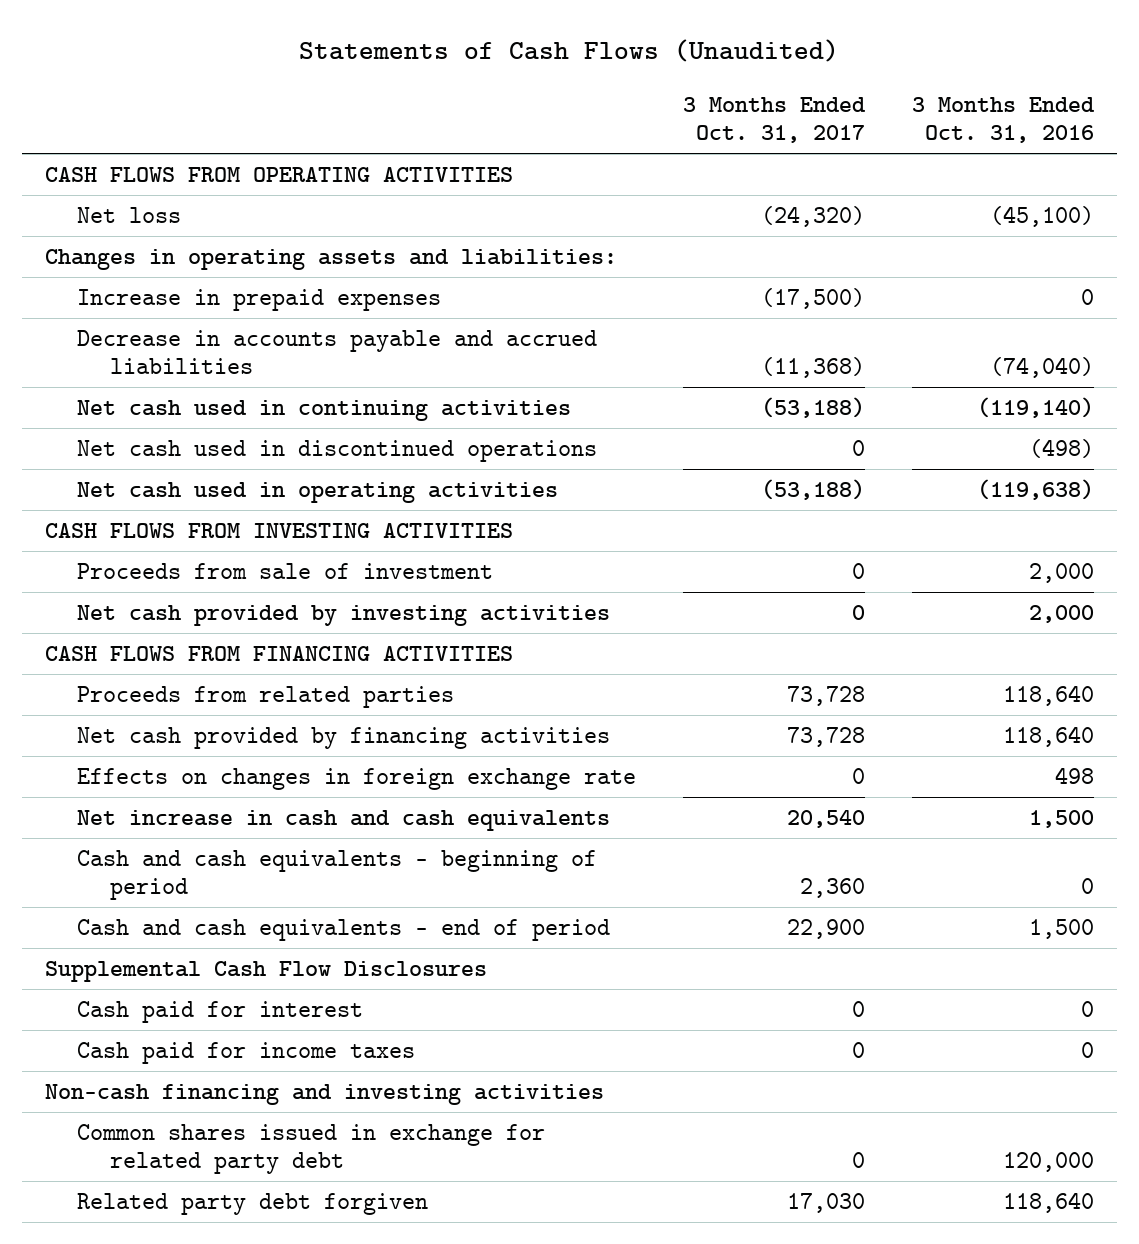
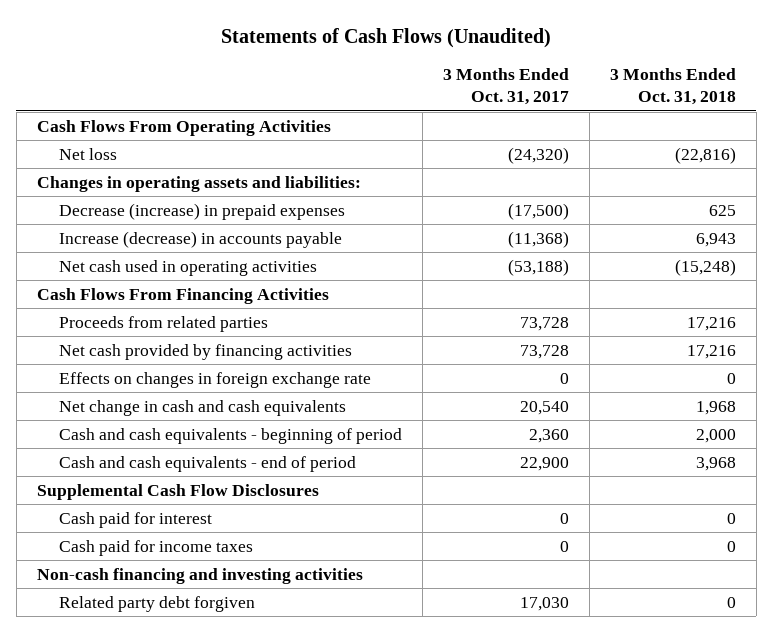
[911,96,1095,144] 3 Months Ended Oct. 31, 2016 -> none
none -> [609,68,736,106] 3 Months Ended Oct. 31, 2018
[45,166,514,182] CASH FLOWS FROM OPERATING ACTIVITIES -> [36,119,331,136] Cash Flows From Operating Activities
[77,399,572,421] Net cash used in continuing activities -> none
[77,439,598,462] Net cash used in discontinued operations -> none
[77,288,442,311] Increase in prepaid expenses -> [58,202,345,220] Decrease (increase) in prepaid expenses
[77,329,598,375] Decrease in accounts payable and accrued liabilities -> [58,230,342,248] Increase (decrease) in accounts payable
[45,522,514,538] CASH FLOWS FROM INVESTING ACTIVITIES -> none
[77,562,494,579] Proceeds from sale of investment -> none
[77,604,611,626] Net cash provided by investing activities -> none
[45,645,514,661] CASH FLOWS FROM FINANCING ACTIVITIES -> [36,287,329,304] Cash Flows From Financing Activities
[77,809,611,831] Net increase in cash and cash equivalents -> [58,399,346,416] Net change in cash and cash equivalents
[77,1123,546,1175] Common shares issued in exchange for related party debt -> none

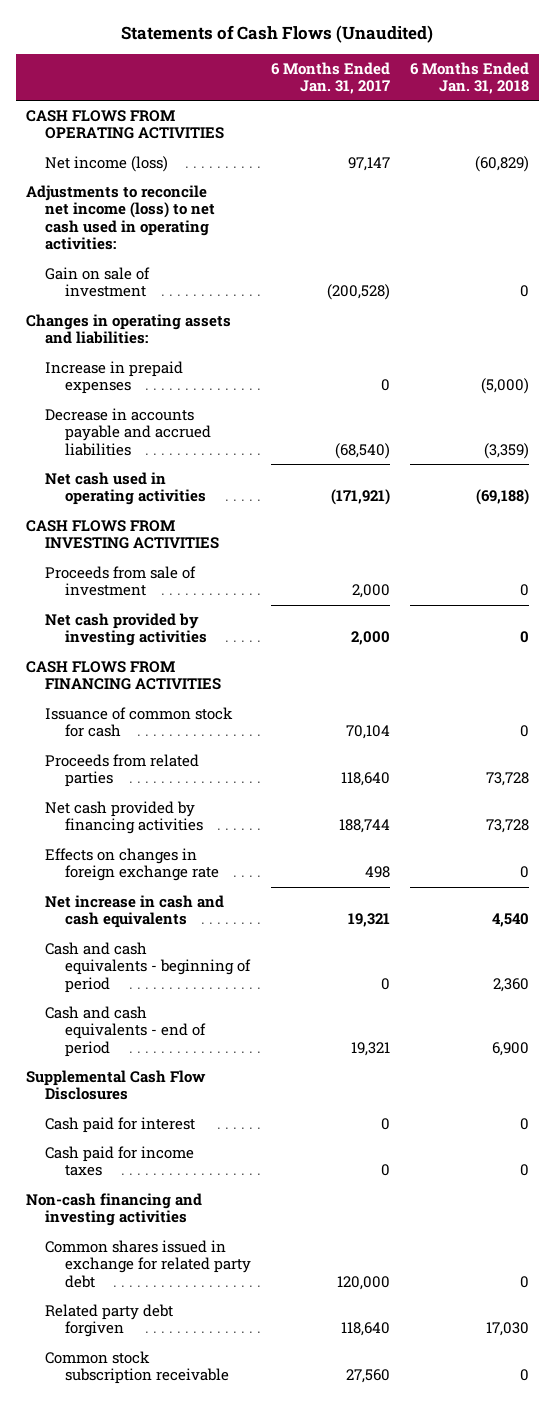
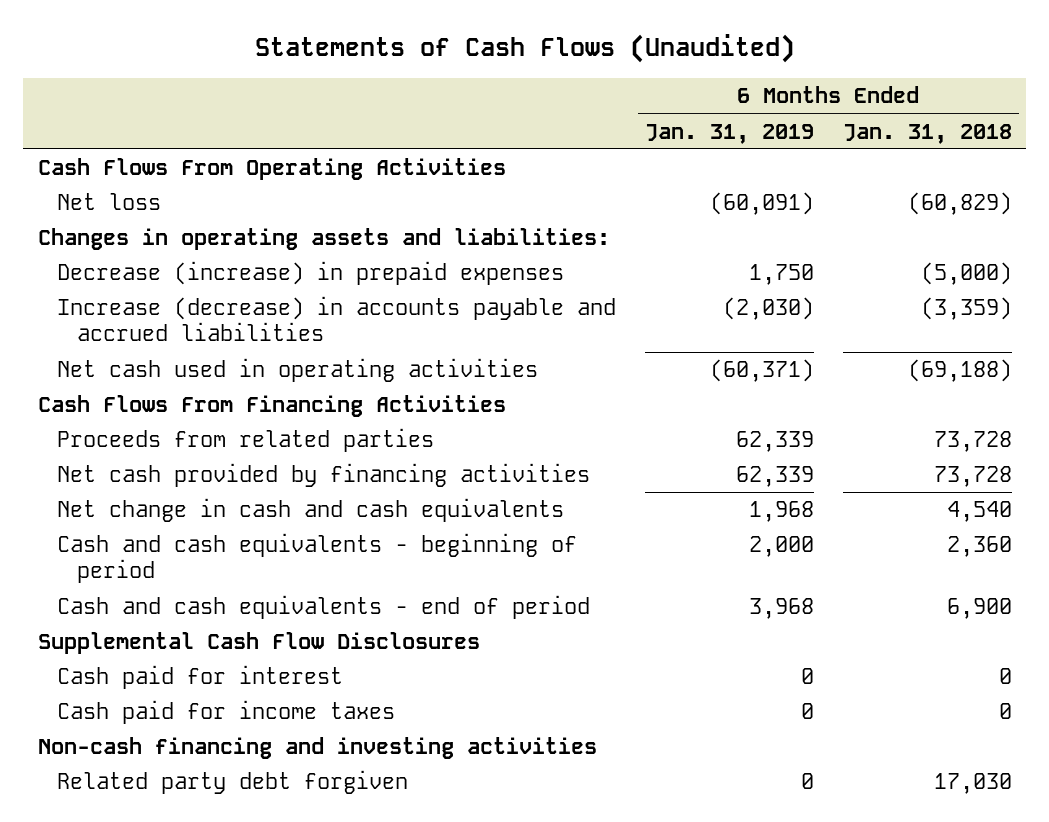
[270,61,390,95] 6 Months Ended Jan. 31, 2017 -> none
none -> [644,123,814,144] Jan. 31, 2019
[25,184,216,251] Adjustments to reconcile net income (loss) to net cash used in operating activities: -> none
[45,266,151,298] Gain on sale of investment -> none
[25,109,225,140] CASH FLOWS FROM OPERATING ACTIVITIES -> [37,158,506,181] Cash Flows From Operating Activities
[45,155,169,172] Net income (loss) -> [57,193,162,211] Net loss
[45,360,184,395] Increase in prepaid expenses -> [57,261,565,286] Decrease (increase) in prepaid expenses
[45,407,211,456] Decrease in accounts payable and accrued liabilities -> [57,296,617,342] Increase (decrease) in accounts payable and accrued liabilities
[25,519,220,550] CASH FLOWS FROM INVESTING ACTIVITIES -> none
[45,565,197,597] Proceeds from sale of investment -> none
[45,612,207,647] Net cash provided by investing activities -> none
[45,706,234,738] Issuance of common stock for cash -> none
[25,660,222,691] CASH FLOWS FROM FINANCING ACTIVITIES -> [37,395,506,418] Cash Flows From Financing Activities
[45,847,219,882] Effects on changes in foreign exchange rate -> none
[45,894,225,929] Net increase in cash and cash equivalents -> [57,498,565,523] Net change in cash and cash equivalents
[45,1239,251,1288] Common shares issued in exchange for related party debt -> none
[45,1350,229,1385] Common stock subscription receivable -> none

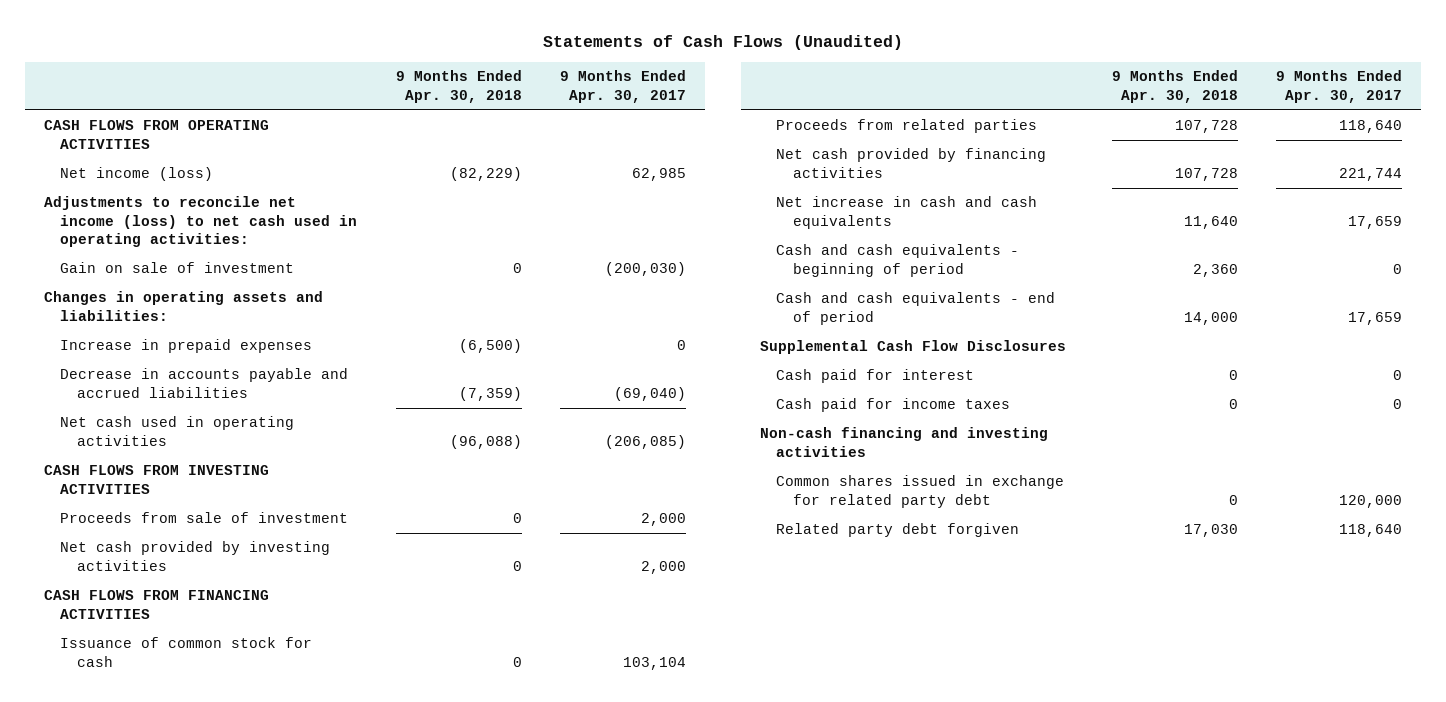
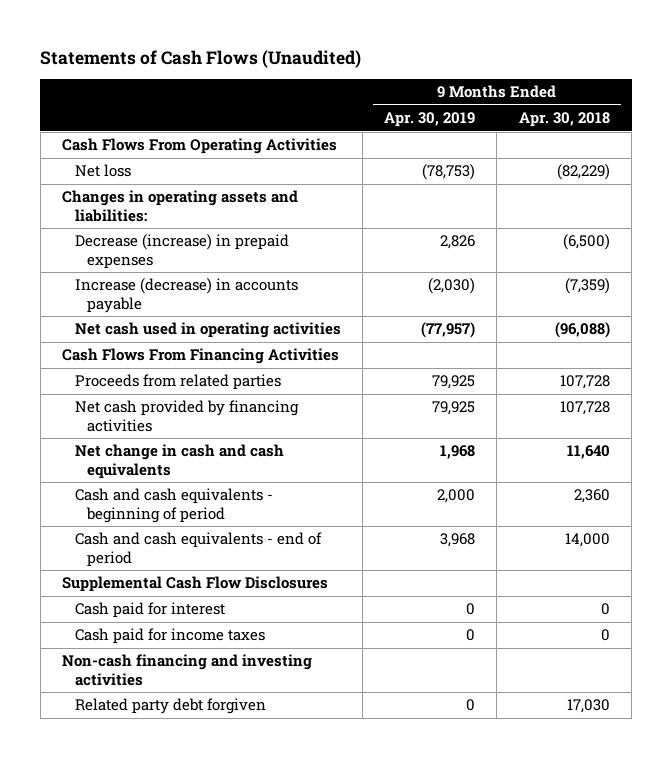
[559,70,686,103] 9 Months Ended Apr. 30, 2017 -> none
none -> [384,112,476,128] Apr. 30, 2019
[44,196,358,248] Adjustments to reconcile net income (loss) to net cash used in operating activities: -> none
[60,262,295,274] Gain on sale of investment -> none
[44,120,270,149] CASH FLOWS FROM OPERATING ACTIVITIES -> [61,138,337,155] Cash Flows From Operating Activities
[60,167,214,182] Net income (loss) -> [74,164,131,178] Net loss
[60,339,313,354] Increase in prepaid expenses -> [74,234,289,269] Decrease (increase) in prepaid expenses
[60,368,349,398] Decrease in accounts payable and accrued liabilities -> [74,278,298,313] Increase (decrease) in accounts payable
[44,465,270,494] CASH FLOWS FROM INVESTING ACTIVITIES -> none
[60,512,349,524] Proceeds from sale of investment -> none
[60,541,331,571] Net cash provided by investing activities -> none
[60,637,313,667] Issuance of common stock for cash -> none
[44,590,270,619] CASH FLOWS FROM FINANCING ACTIVITIES -> [61,348,339,365] Cash Flows From Financing Activities
[776,196,1038,229] Net increase in cash and cash equivalents -> [74,444,284,479] Net change in cash and cash equivalents
[776,475,1065,508] Common shares issued in exchange for related party debt -> none

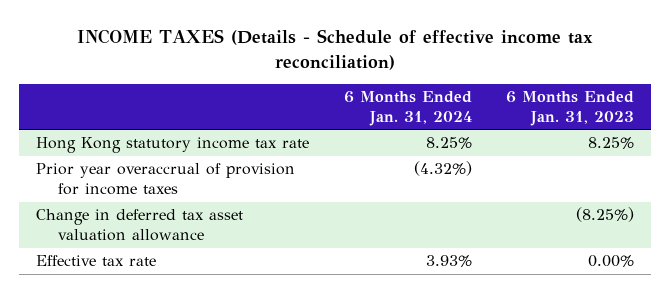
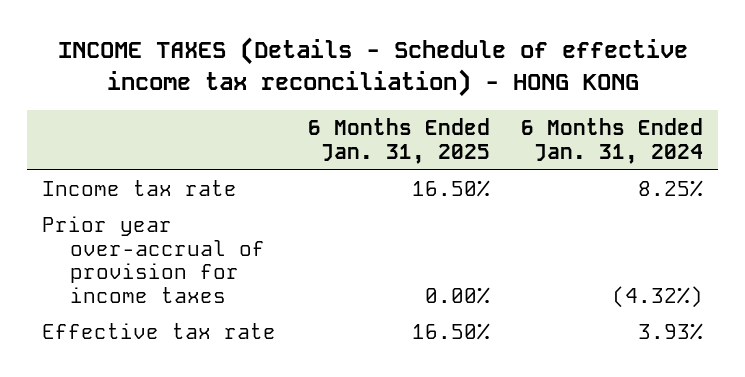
[77,29,594,70] INCOME TAXES (Details - Schedule of effective income tax reconciliation) -> [57,37,688,97] INCOME TAXES (Details - Schedule of effective income tax reconciliation) - HONG KONG
[506,91,635,126] 6 Months Ended Jan. 31, 2023 -> none
none -> [307,118,490,164] 6 Months Ended Jan. 31, 2025
[36,209,244,242] Change in deferred tax asset valuation allowance -> none
[36,137,310,154] Hong Kong statutory income tax rate -> [42,180,238,197] Income tax rate
[36,163,296,196] Prior year overaccrual of provision for income taxes -> [42,216,266,304] Prior year over-accrual of provision for income taxes

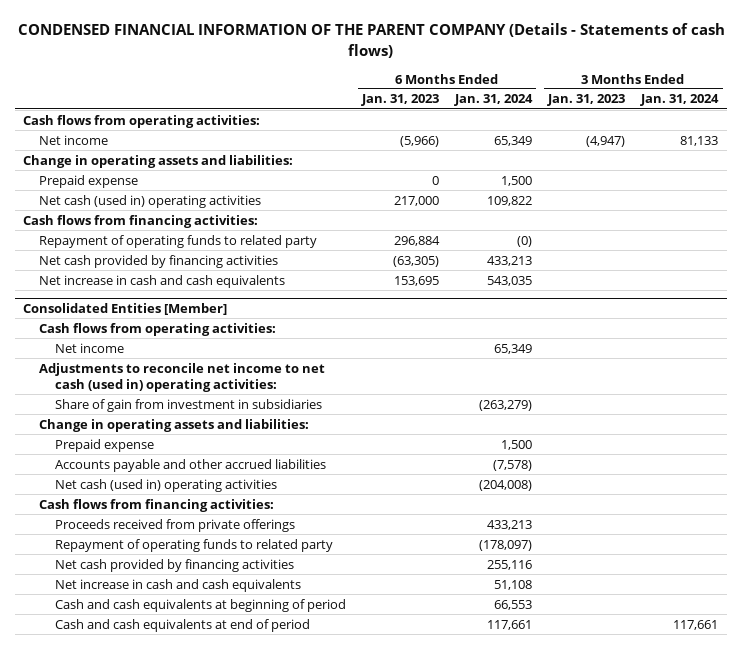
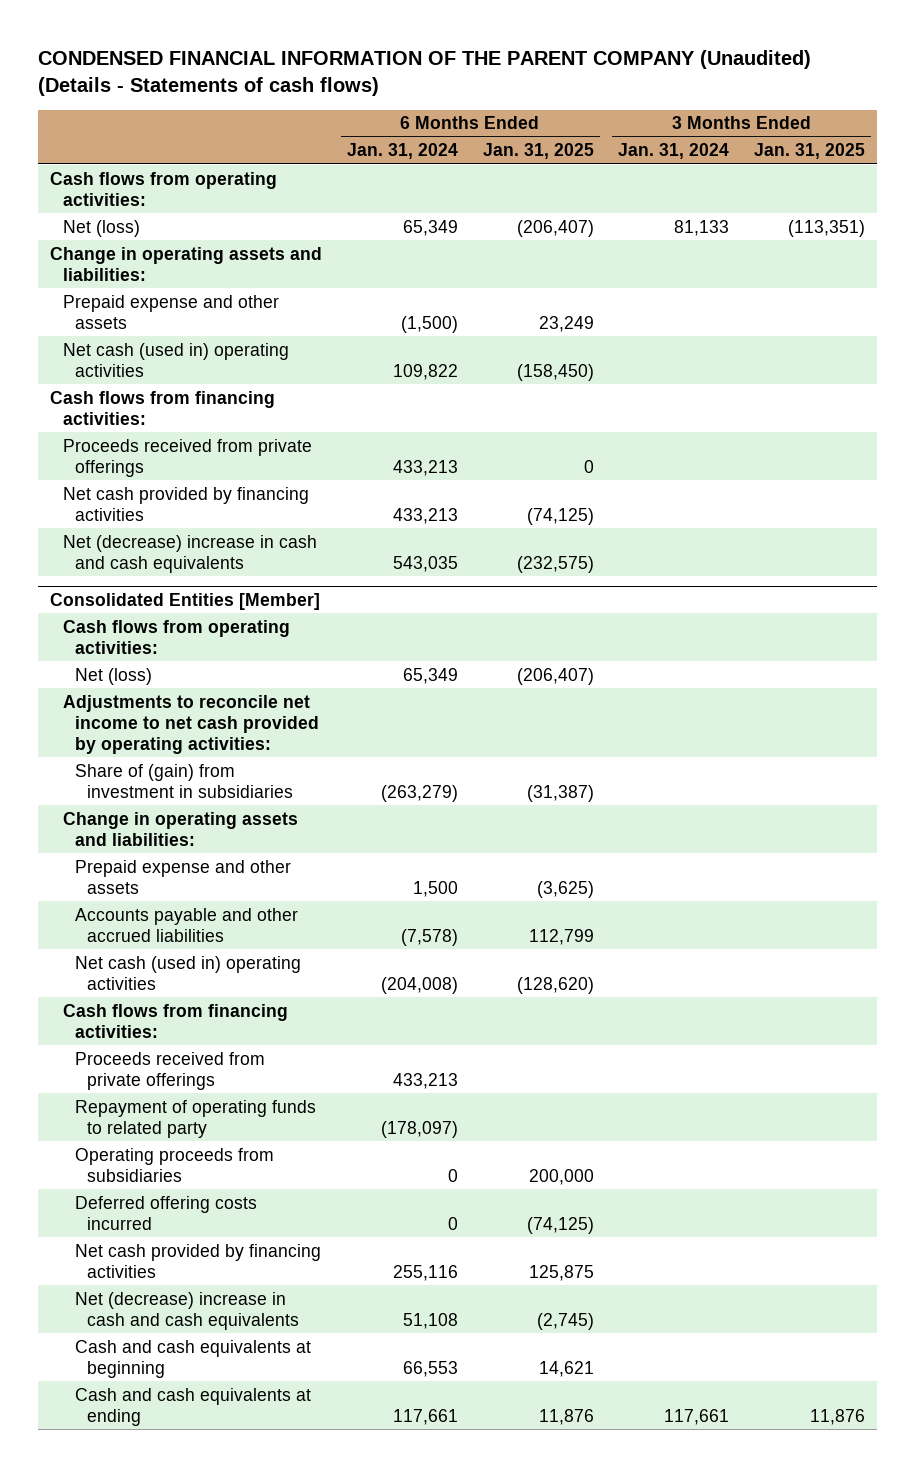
[17,23,725,58] CONDENSED FINANCIAL INFORMATION OF THE PARENT COMPANY (Details - Statements of cash flows) -> [38,50,812,97] CONDENSED FINANCIAL INFORMATION OF THE PARENT COMPANY (Unaudited) (Details - Statements of cash flows)
[361,94,440,107] Jan. 31, 2023 -> none
[547,94,626,107] Jan. 31, 2023 -> none
none -> [482,143,594,160] Jan. 31, 2025
none -> [753,143,865,160] Jan. 31, 2025
[39,134,109,145] Net income -> [62,219,140,237] Net (loss)
[39,174,139,188] Prepaid expense -> [62,294,279,329] Prepaid expense and other assets
[501,175,533,186] 1,500 -> [400,315,458,333] (1,500)
[39,234,318,248] Repayment of operating funds to related party -> none
none -> [62,438,312,477] Proceeds received from private offerings
[39,274,286,288] Net increase in cash and cash equivalents -> [62,534,317,573] Net (decrease) increase in cash and cash equivalents
[55,342,125,353] Net income -> [74,667,152,685] Net (loss)
[39,362,326,392] Adjustments to reconcile net income to net cash (used in) operating activities: -> [62,694,319,754] Adjustments to reconcile net income to net cash provided by operating activities:
[55,398,323,412] Share of gain from investment in subsidiaries -> [74,763,294,798] Share of (gain) from investment in subsidiaries
[55,438,155,452] Prepaid expense -> [74,859,291,894] Prepaid expense and other assets
none -> [74,1147,274,1182] Operating proceeds from subsidiaries
none -> [74,1195,257,1230] Deferred offering costs incurred
[55,578,302,592] Net increase in cash and cash equivalents -> [74,1291,300,1330] Net (decrease) increase in cash and cash equivalents
[55,598,347,612] Cash and cash equivalents at beginning of period -> [74,1339,311,1378] Cash and cash equivalents at beginning
[55,618,311,632] Cash and cash equivalents at end of period -> [74,1387,311,1426] Cash and cash equivalents at ending

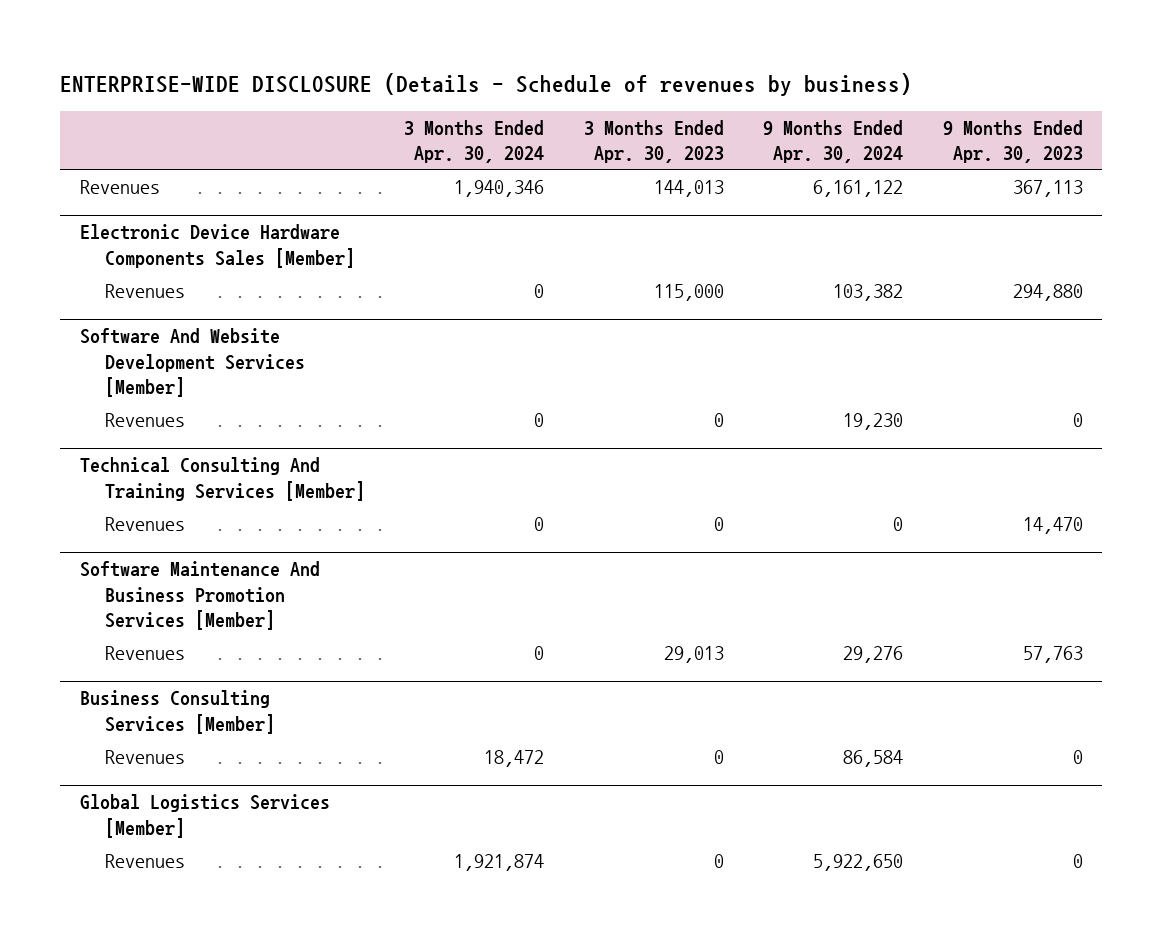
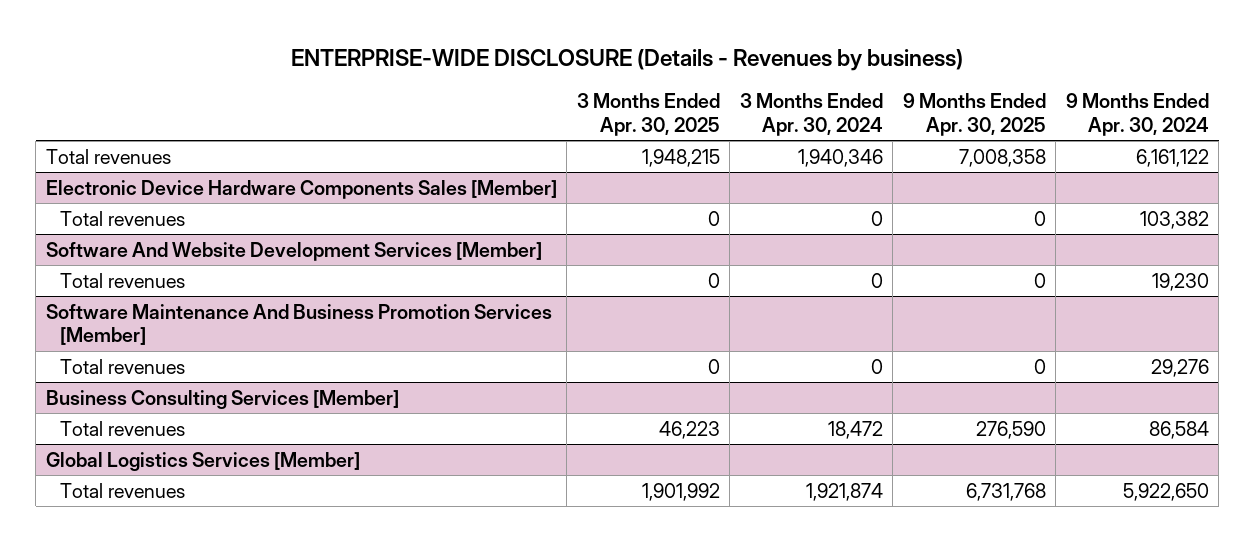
[60,73,913,97] ENTERPRISE-WIDE DISCLOSURE (Details - Schedule of revenues by business) -> [291,48,964,71] ENTERPRISE-WIDE DISCLOSURE (Details - Revenues by business)
[583,119,724,164] 3 Months Ended Apr. 30, 2023 -> none
[942,119,1083,164] 9 Months Ended Apr. 30, 2023 -> none
none -> [576,93,720,136] 3 Months Ended Apr. 30, 2025
none -> [902,93,1046,136] 9 Months Ended Apr. 30, 2025
[80,179,161,194] Revenues -> [45,148,171,164] Total revenues
[105,283,186,298] Revenues -> [60,210,186,226] Total revenues
[80,457,366,501] Technical Consulting And Training Services [Member] -> none
[105,516,186,531] Revenues -> none
[105,412,186,427] Revenues -> [60,272,186,288] Total revenues
[105,645,186,660] Revenues -> [60,358,186,374] Total revenues
[105,749,186,764] Revenues -> [60,420,186,436] Total revenues
[105,853,186,868] Revenues -> [60,482,186,498] Total revenues

